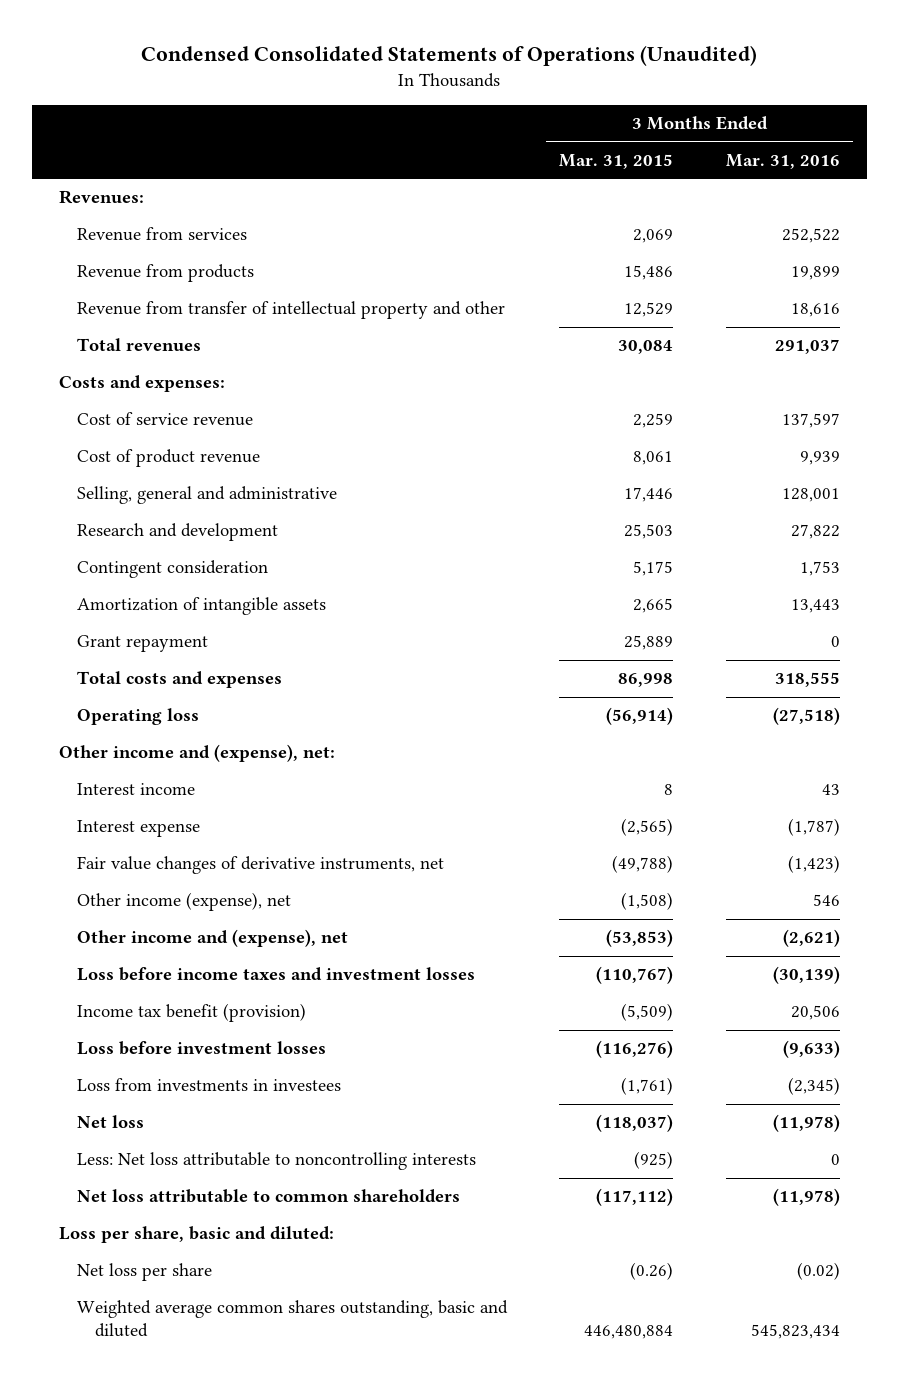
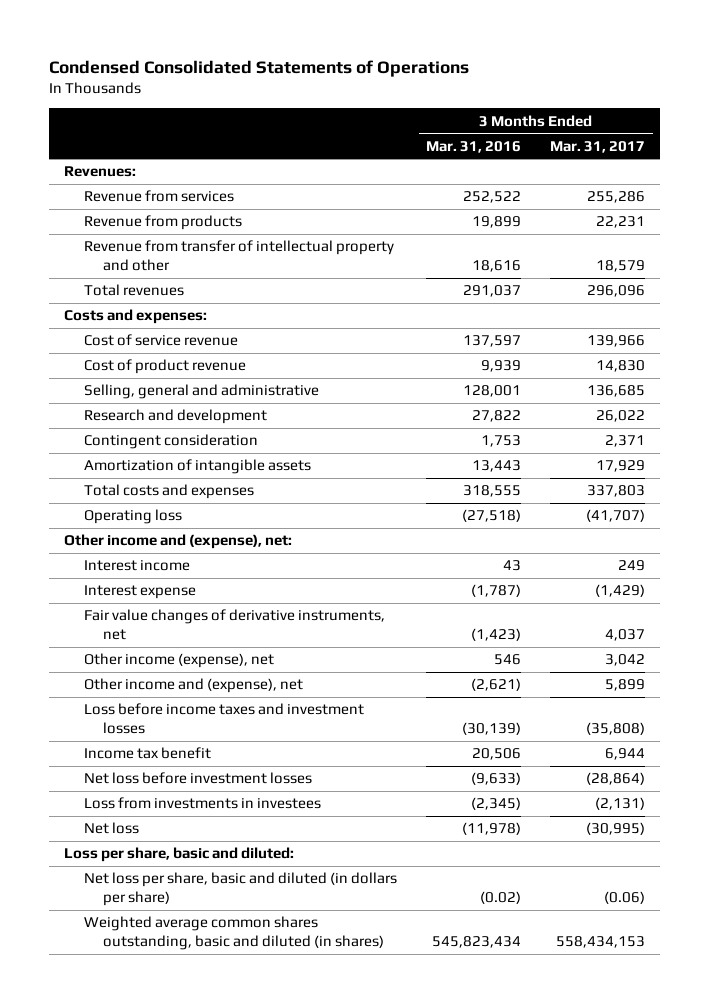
[141,45,758,67] Condensed Consolidated Statements of Operations (Unaudited) -> [49,59,470,77] Condensed Consolidated Statements of Operations
[559,154,674,170] Mar. 31, 2015 -> none
none -> [550,140,646,153] Mar. 31, 2017
[76,635,208,653] Grant repayment -> none
[76,1003,306,1023] Income tax benefit (provision) -> [83,747,211,760] Income tax benefit
[76,1041,326,1056] Loss before investment losses -> [83,772,312,785] Net loss before investment losses
[76,1152,476,1171] Less: Net loss attributable to noncontrolling interests -> none
[76,1189,460,1204] Net loss attributable to common shareholders -> none
[76,1263,212,1282] Net loss per share -> [83,872,397,907] Net loss per share, basic and diluted (in dollars per share)
[76,1300,508,1337] Weighted average common shares outstanding, basic and diluted -> [83,916,385,951] Weighted average common shares outstanding, basic and diluted (in shares)

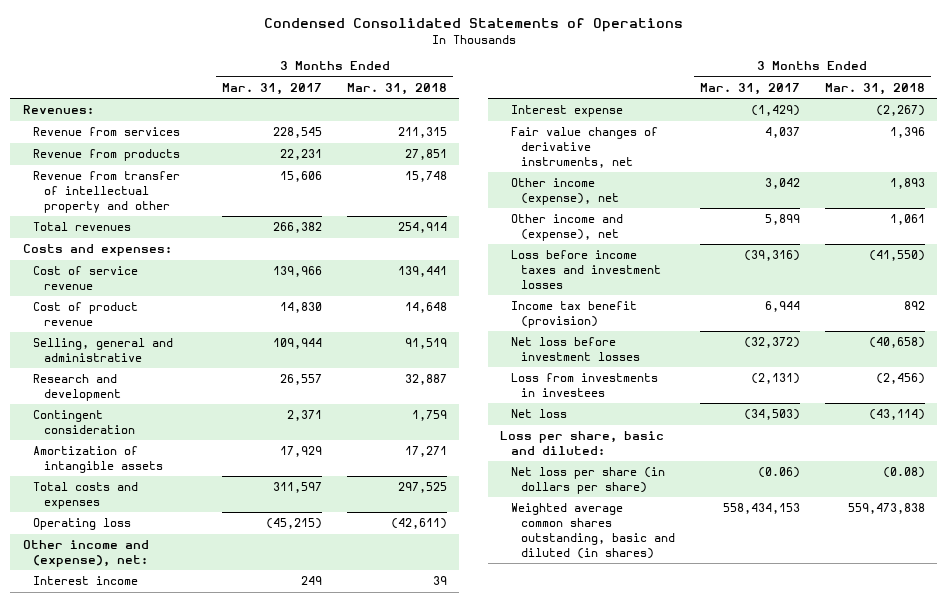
[425,140,521,153] Mar. 31, 2016 -> none
none -> [347,82,448,95] Mar. 31, 2018
[587,191,646,204] 255,286 -> [273,127,323,139] 228,545
[596,260,646,273] 18,579 -> [280,171,323,183] 15,606
[587,285,646,298] 296,096 -> [273,222,323,234] 266,382
[587,385,646,398] 136,685 -> [273,338,323,350] 109,944
[596,410,646,423] 26,022 -> [280,374,323,386] 26,557
[587,485,646,498] 337,803 -> [273,482,323,494] 311,597
[586,509,646,523] (41,707) -> [266,518,323,530] (45,215)
[586,722,646,736] (35,808) -> [743,250,800,262] (39,316)
[83,747,211,760] Income tax benefit -> [510,301,637,328] Income tax benefit (provision)
[586,772,646,786] (28,864) -> [743,337,800,349] (32,372)
[586,822,646,836] (30,995) -> [743,409,800,421] (34,503)
[83,872,397,907] Net loss per share, basic and diluted (in dollars per share) -> [510,467,665,494] Net loss per share (in dollars per share)

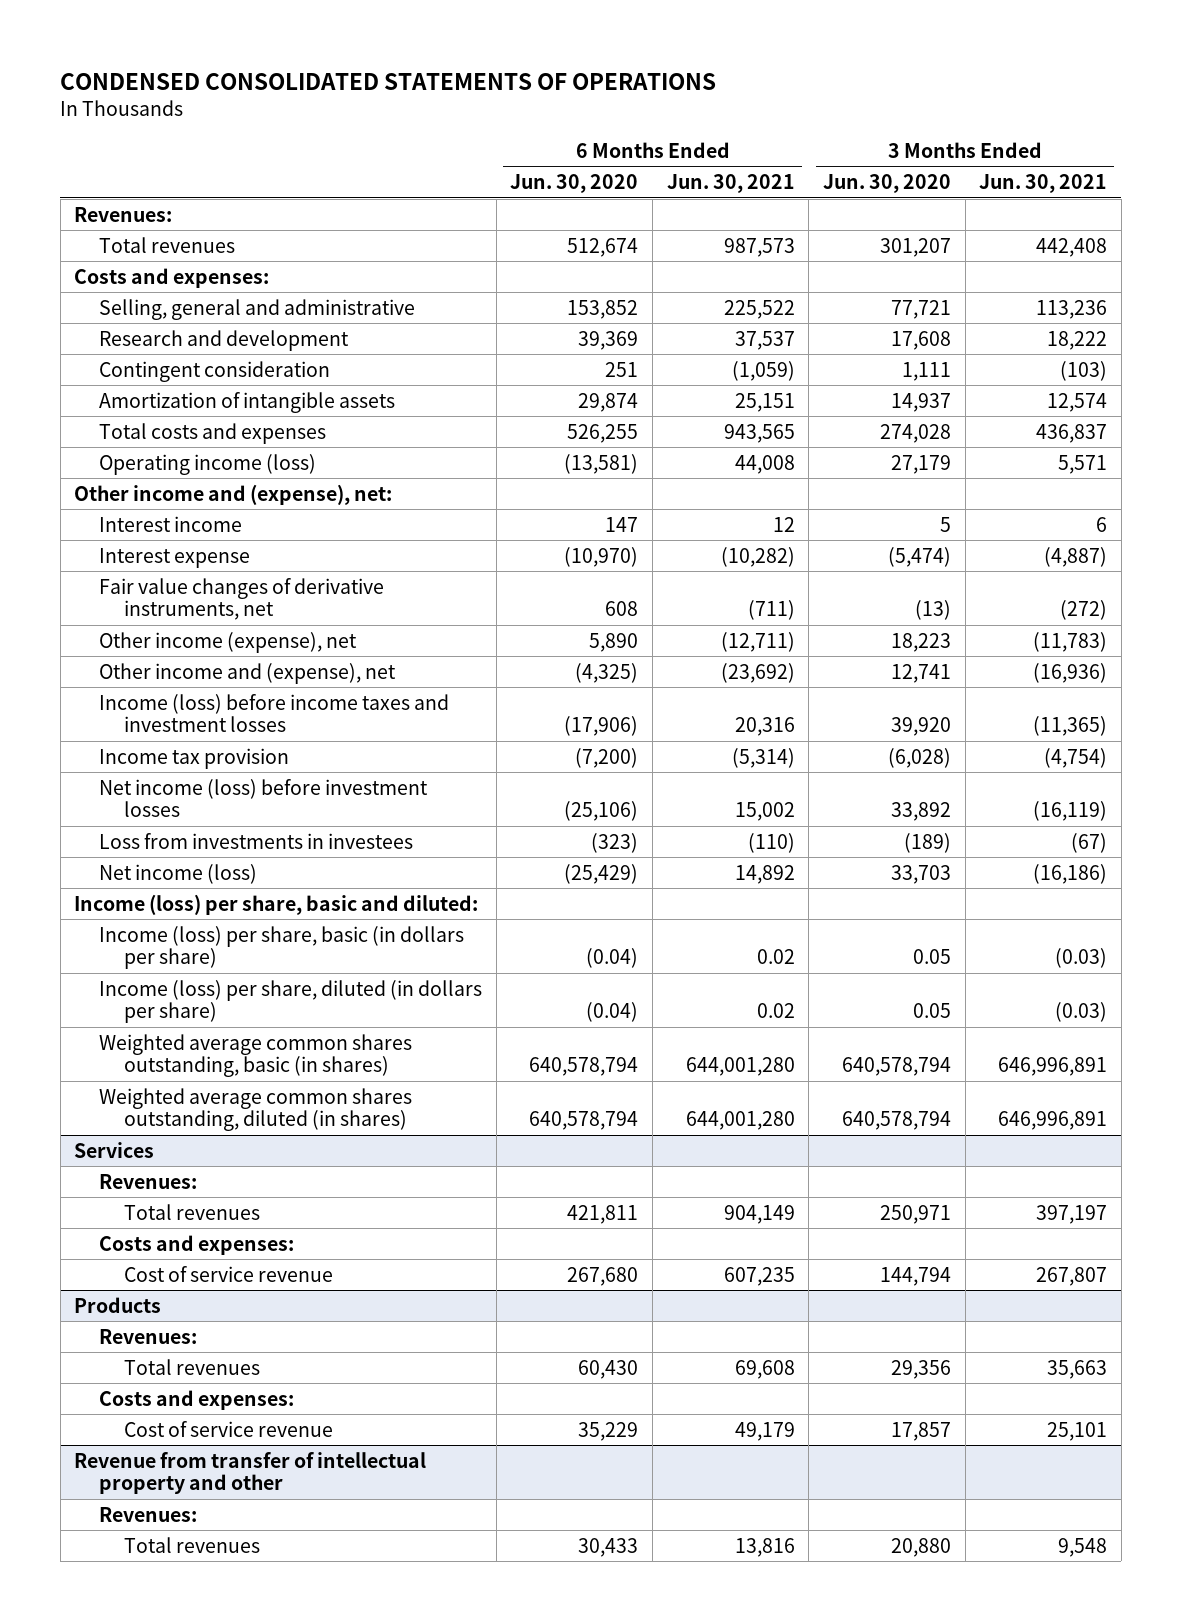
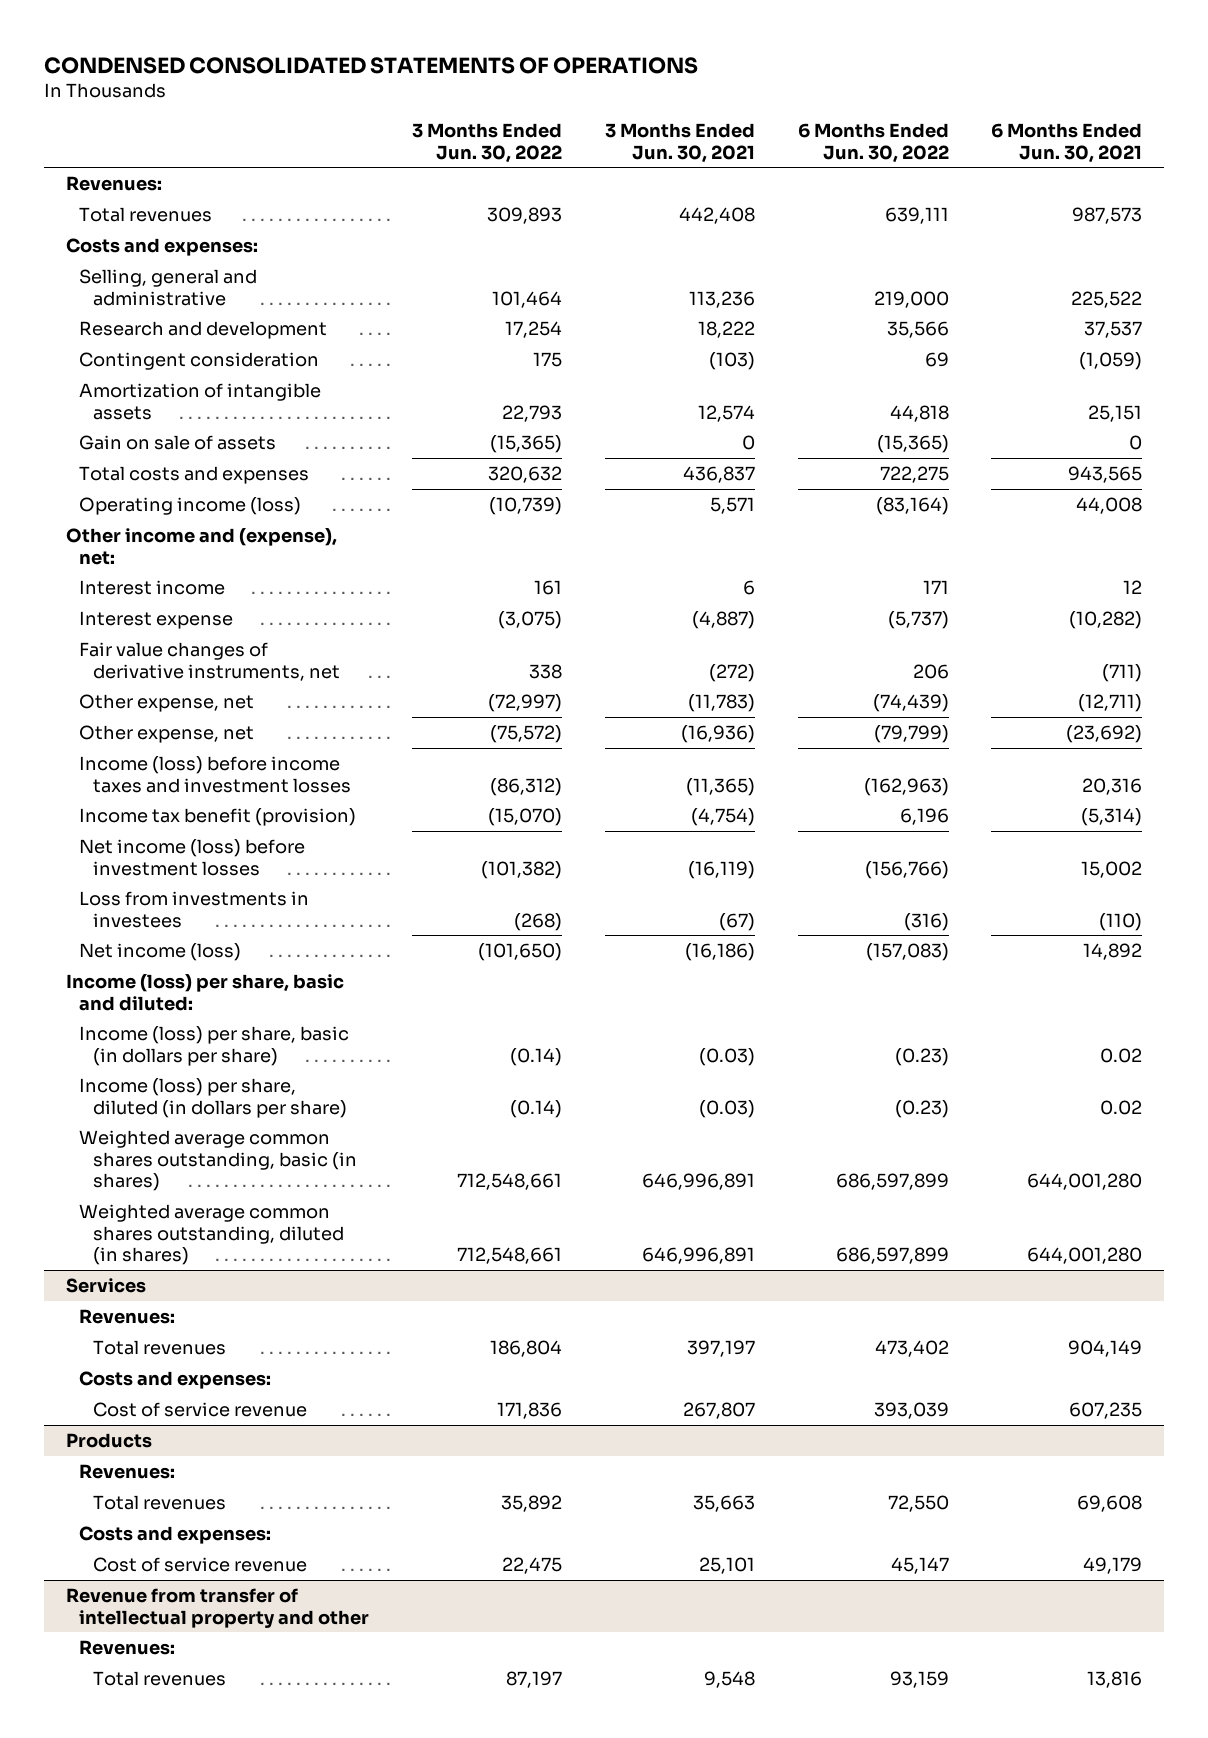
[510,174,639,194] Jun. 30, 2020 -> none
[822,174,951,194] Jun. 30, 2020 -> none
none -> [412,123,563,163] 3 Months Ended Jun. 30, 2022
none -> [797,123,949,163] 6 Months Ended Jun. 30, 2022
none -> [79,434,277,450] Gain on sale of assets
[99,631,358,653] Other income (expense), net -> [79,693,255,712] Other expense, net
[99,662,397,684] Other income and (expense), net -> [79,724,255,743] Other expense, net
[99,747,290,769] Income tax provision -> [79,807,357,826] Income tax benefit (provision)

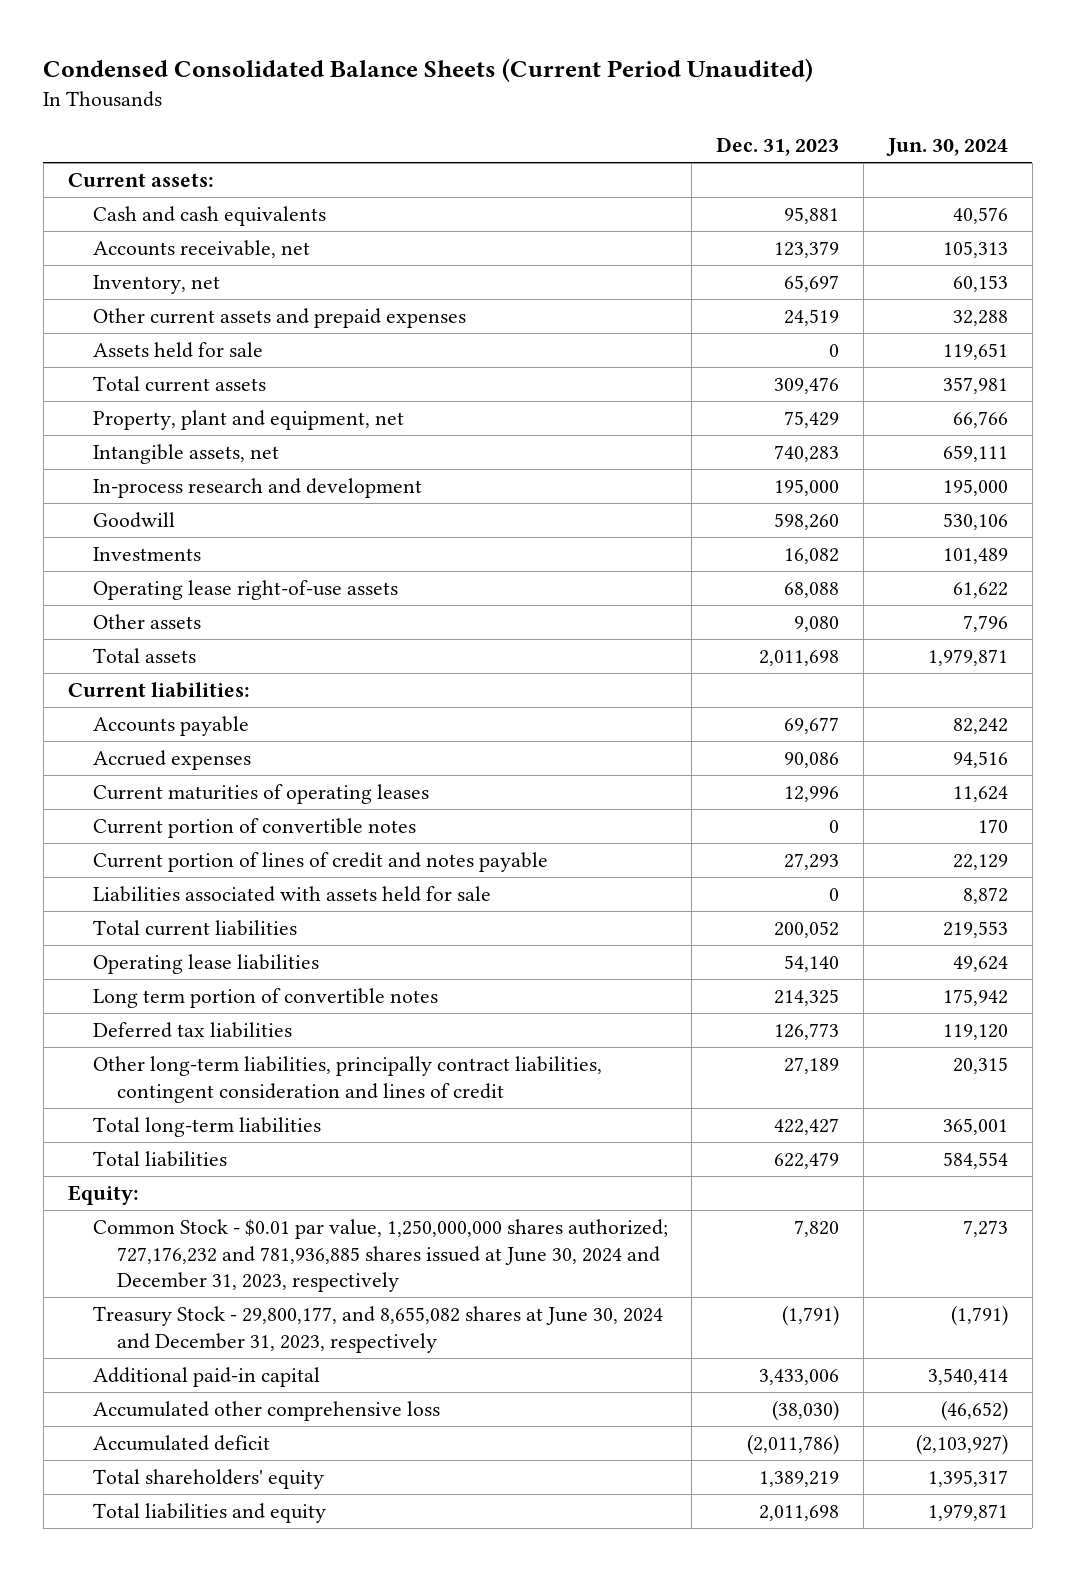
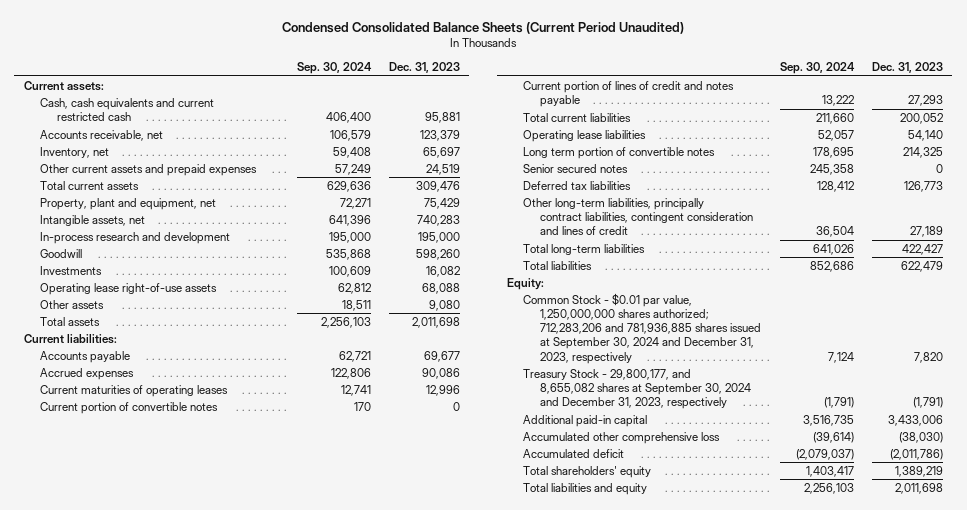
[885,137,1008,156] Jun. 30, 2024 -> none
none -> [296,62,372,75] Sep. 30, 2024
[92,206,326,227] Cash and cash equivalents -> [40,97,215,122] Cash, cash equivalents and current restricted cash
[92,342,263,359] Assets held for sale -> none
[92,886,491,903] Liabilities associated with assets held for sale -> none
none -> [523,163,629,173] Senior secured notes
[92,1219,668,1293] Common Stock - $0.01 par value, 1,250,000,000 shares authorized; 727,176,232 and 781,936,885 shares issued at June 30, 2024 and December 31, 2023, respectively -> [523,292,762,364] Common Stock - $0.01 par value, 1,250,000,000 shares authorized; 712,283,206 and 781,936,885 shares issued at September 30, 2024 and December 31, 2023, respectively
[92,1306,663,1353] Treasury Stock - 29,800,177, and 8,655,082 shares at June 30, 2024 and December 31, 2023, respectively -> [523,368,752,410] Treasury Stock - 29,800,177, and 8,655,082 shares at September 30, 2024 and December 31, 2023, respectively

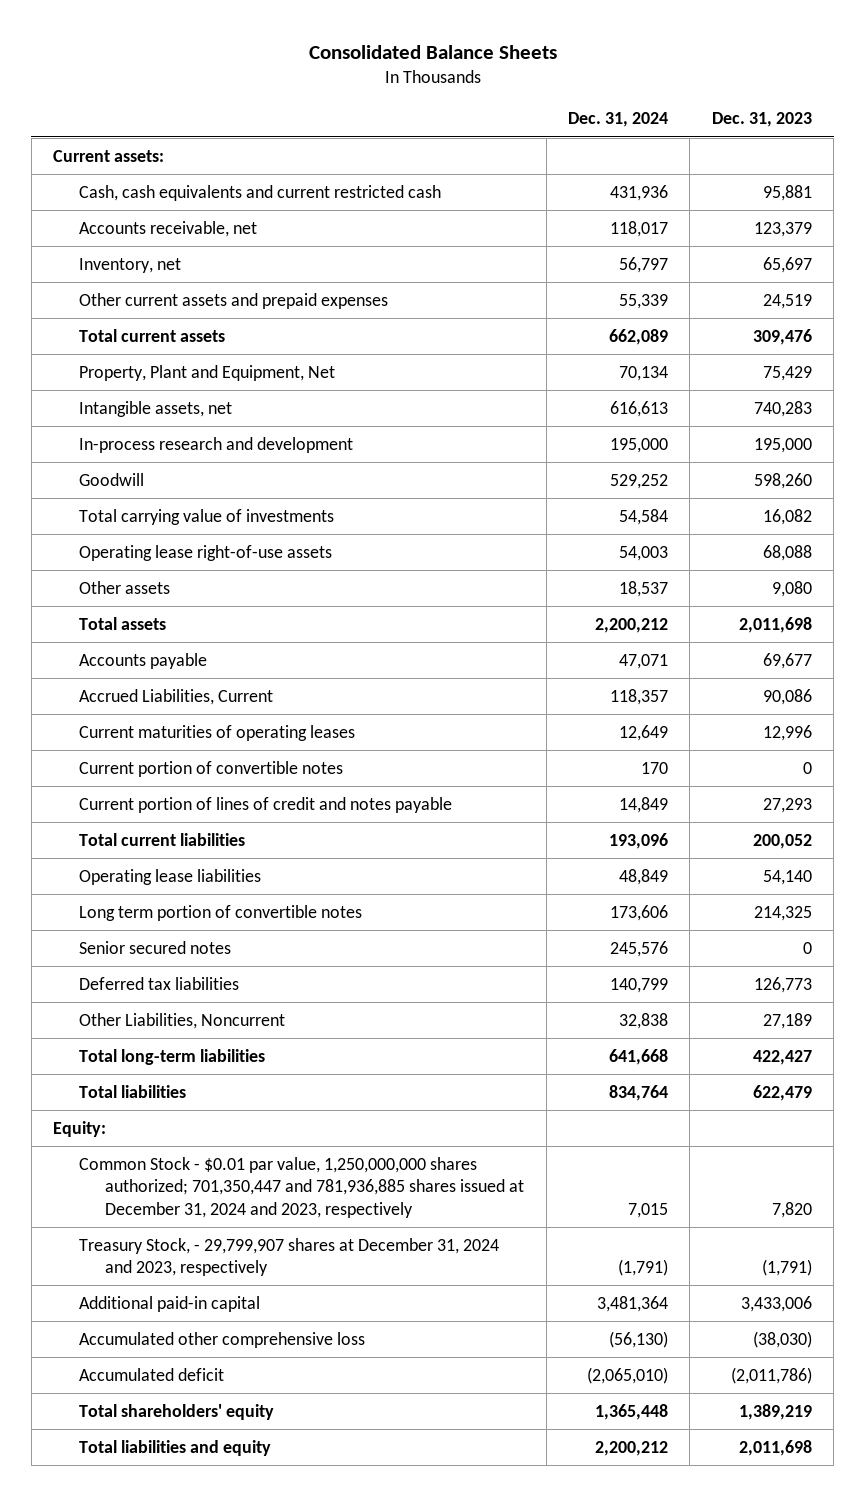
[282,21,685,34] Condensed Consolidated Balance Sheets (Current Period Unaudited) -> [308,44,557,59] Consolidated Balance Sheets
[296,62,372,75] Sep. 30, 2024 -> none
none -> [568,112,669,128] Dec. 31, 2024
[40,197,217,210] Property, plant and equipment, net -> [79,364,336,381] Property, Plant and Equipment, Net
[40,265,103,275] Investments -> [79,508,335,525] Total carrying value of investments
[23,333,117,344] Current liabilities: -> none
[40,367,135,380] Accrued expenses -> [79,688,274,705] Accrued Liabilities, Current
[523,197,754,236] Other long-term liabilities, principally contract liabilities, contingent consideration and lines of credit -> [79,1012,286,1029] Other Liabilities, Noncurrent
[523,292,762,364] Common Stock - $0.01 par value, 1,250,000,000 shares authorized; 712,283,206 and 781,936,885 shares issued at September 30, 2024 and December 31, 2023, respectively -> [79,1156,525,1218] Common Stock - $0.01 par value, 1,250,000,000 shares authorized; 701,350,447 and 781,936,885 shares issued at December 31, 2024 and 2023, respectively
[523,368,752,410] Treasury Stock - 29,800,177, and 8,655,082 shares at September 30, 2024 and December 31, 2023, respectively -> [79,1237,500,1277] Treasury Stock, - 29,799,907 shares at December 31, 2024 and 2023, respectively

